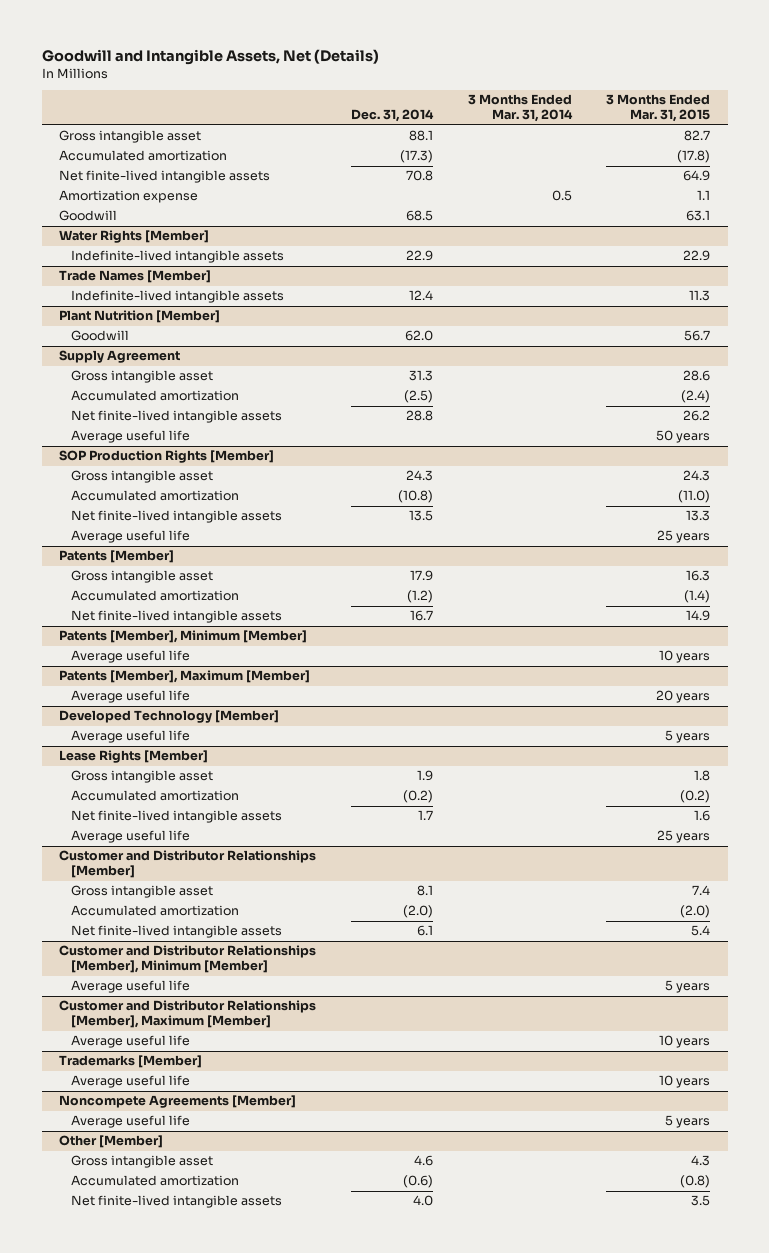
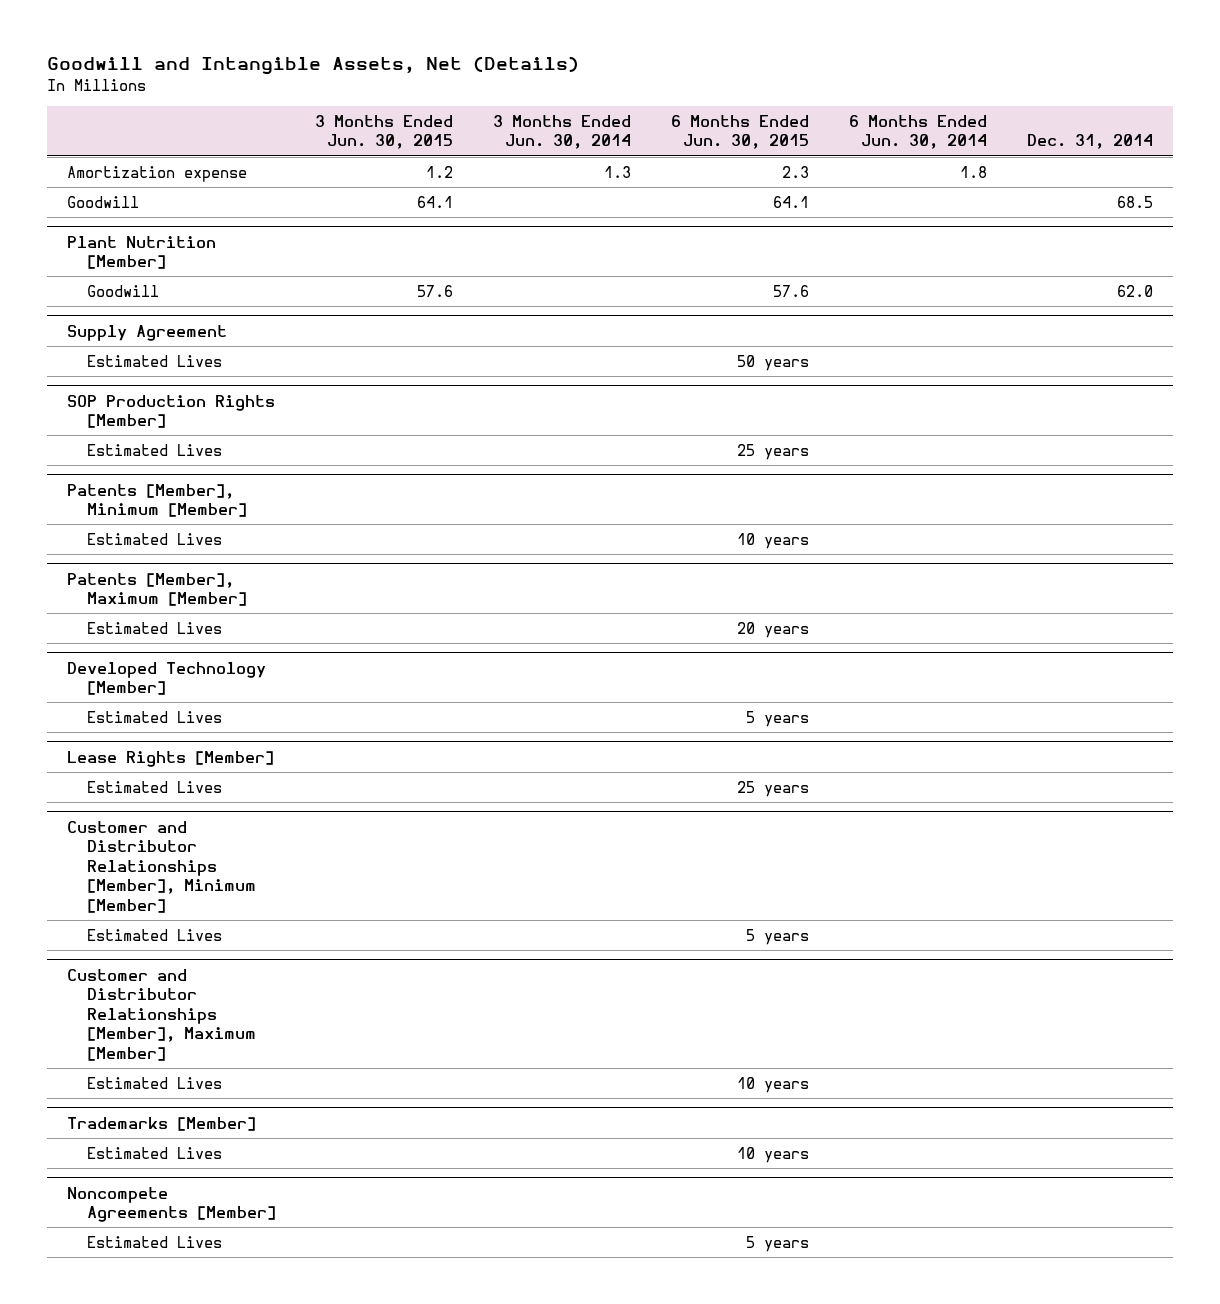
[467,94,573,123] 3 Months Ended Mar. 31, 2014 -> none
[606,94,711,123] 3 Months Ended Mar. 31, 2015 -> none
none -> [315,114,454,150] 3 Months Ended Jun. 30, 2015
none -> [493,114,632,150] 3 Months Ended Jun. 30, 2014
none -> [671,114,810,150] 6 Months Ended Jun. 30, 2015
none -> [848,114,987,150] 6 Months Ended Jun. 30, 2014
[58,130,201,144] Gross intangible asset -> none
[58,150,227,162] Accumulated amortization -> none
[58,170,270,184] Net finite-lived intangible assets -> none
[58,230,209,244] Water Rights [Member] -> none
[71,250,285,264] Indefinite-lived intangible assets -> none
[58,270,211,284] Trade Names [Member] -> none
[71,290,285,304] Indefinite-lived intangible assets -> none
[71,370,214,384] Gross intangible asset -> none
[71,390,240,402] Accumulated amortization -> none
[71,410,283,424] Net finite-lived intangible assets -> none
[71,430,191,444] Average useful life -> [86,354,222,367] Estimated Lives
[71,470,214,484] Gross intangible asset -> none
[71,490,240,502] Accumulated amortization -> none
[71,510,283,524] Net finite-lived intangible assets -> none
[58,550,174,564] Patents [Member] -> none
[71,570,214,584] Gross intangible asset -> none
[71,590,240,602] Accumulated amortization -> none
[71,610,283,624] Net finite-lived intangible assets -> none
[71,530,191,544] Average useful life -> [86,443,222,456] Estimated Lives
[71,650,191,664] Average useful life -> [86,532,222,545] Estimated Lives
[71,690,191,704] Average useful life -> [86,621,222,634] Estimated Lives
[71,730,191,744] Average useful life -> [86,710,222,723] Estimated Lives
[71,770,214,784] Gross intangible asset -> none
[71,790,240,802] Accumulated amortization -> none
[71,810,283,824] Net finite-lived intangible assets -> none
[58,850,316,879] Customer and Distributor Relationships [Member] -> none
[71,885,214,899] Gross intangible asset -> none
[71,905,240,917] Accumulated amortization -> none
[71,925,283,939] Net finite-lived intangible assets -> none
[71,830,191,844] Average useful life -> [86,780,222,793] Estimated Lives
[71,980,191,994] Average useful life -> [86,928,222,941] Estimated Lives
[71,1035,191,1049] Average useful life -> [86,1076,222,1089] Estimated Lives
[71,1075,191,1089] Average useful life -> [86,1146,222,1159] Estimated Lives
[58,1135,163,1149] Other [Member] -> none
[71,1155,214,1169] Gross intangible asset -> none
[71,1175,240,1187] Accumulated amortization -> none
[71,1195,283,1209] Net finite-lived intangible assets -> none
[71,1115,191,1129] Average useful life -> [86,1235,222,1248] Estimated Lives

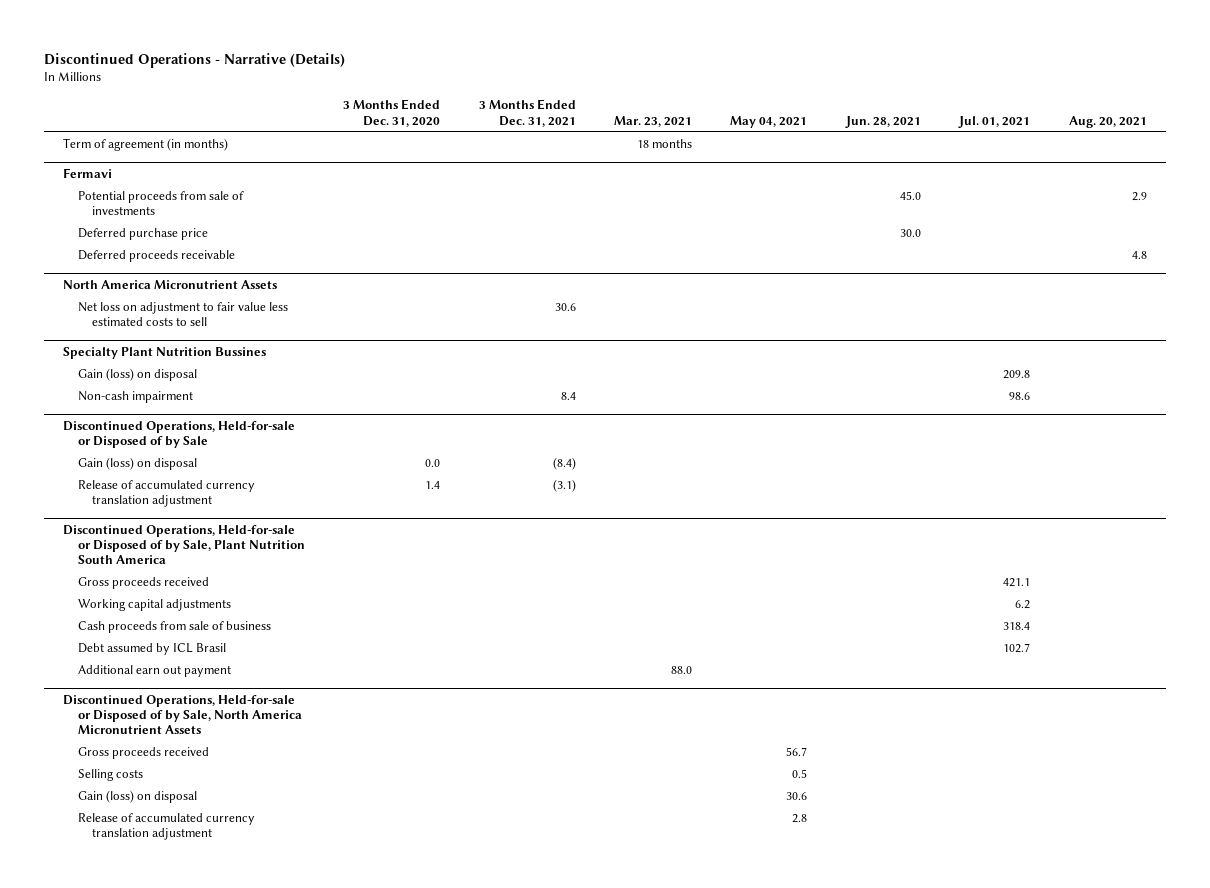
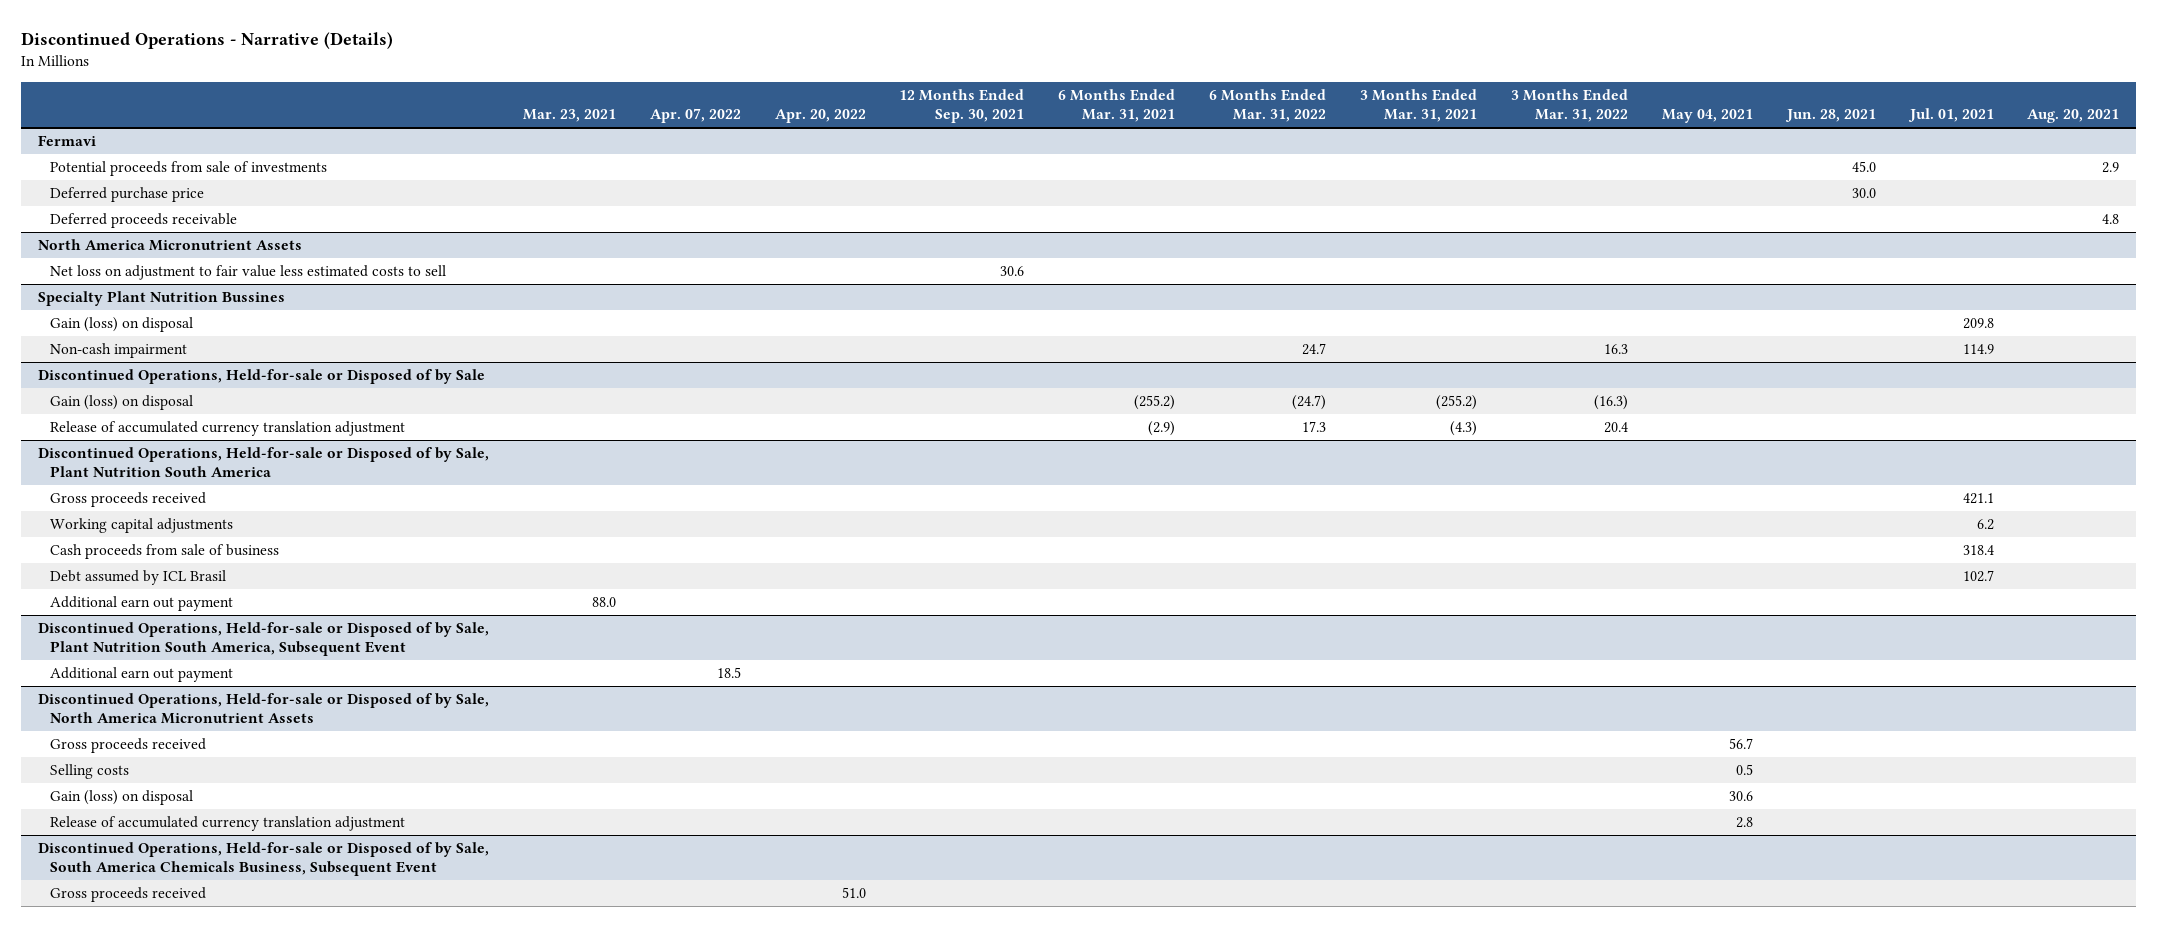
[343,99,441,127] 3 Months Ended Dec. 31, 2020 -> none
[478,99,576,127] 3 Months Ended Dec. 31, 2021 -> none
none -> [649,108,741,124] Apr. 07, 2022
none -> [774,109,866,124] Apr. 20, 2022
none -> [899,89,1025,124] 12 Months Ended Sep. 30, 2021
none -> [1058,89,1176,123] 6 Months Ended Mar. 31, 2021
none -> [1209,89,1327,123] 6 Months Ended Mar. 31, 2022
none -> [1360,89,1478,123] 3 Months Ended Mar. 31, 2021
none -> [1510,89,1628,123] 3 Months Ended Mar. 31, 2022
[63,138,229,152] Term of agreement (in months) -> none
[1009,392,1031,401] 98.6 -> [1962,344,1994,355] 114.9
none -> [37,622,489,657] Discontinued Operations, Held-for-sale or Disposed of by Sale, Plant Nutrition South America, Subsequent Event
none -> [49,667,233,683] Additional earn out payment
none -> [37,842,489,877] Discontinued Operations, Held-for-sale or Disposed of by Sale, South America Chemicals Business, Subsequent Event
none -> [49,887,206,903] Gross proceeds received

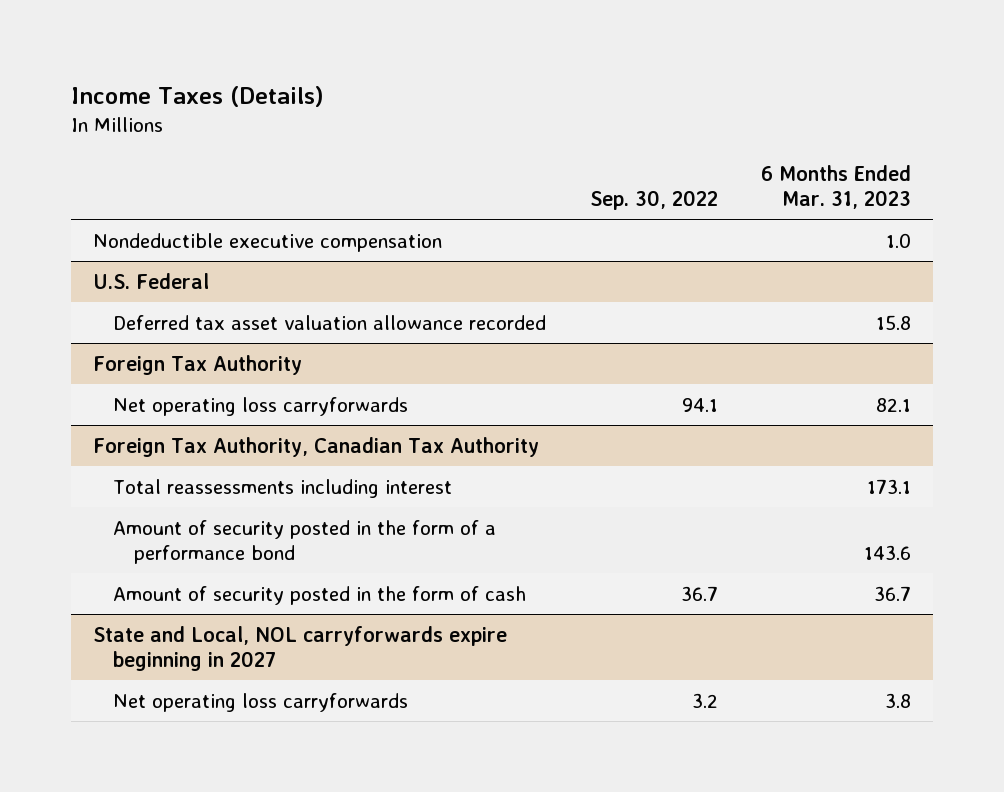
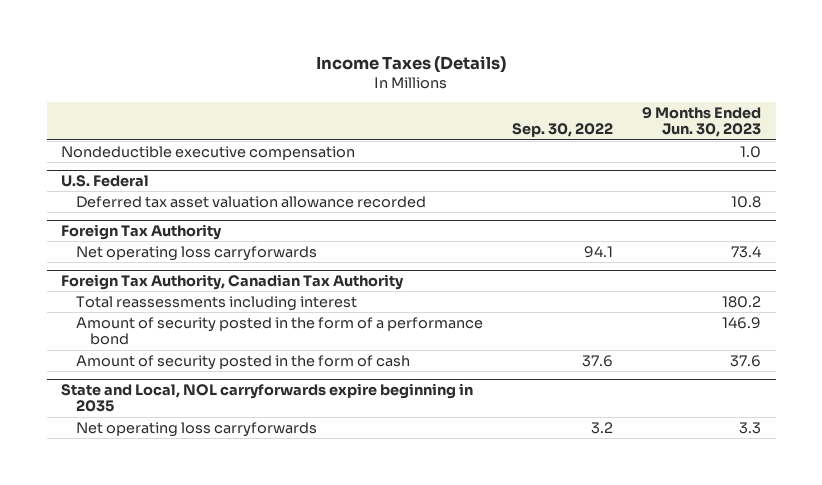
[761,164,912,209] 6 Months Ended Mar. 31, 2023 -> none
none -> [642,106,762,138] 9 Months Ended Jun. 30, 2023
[680,585,718,601] 36.7 -> [581,354,613,367] 37.6
[92,625,507,671] State and Local, NOL carryforwards expire beginning in 2027 -> [61,382,474,413] State and Local, NOL carryforwards expire beginning in 2035

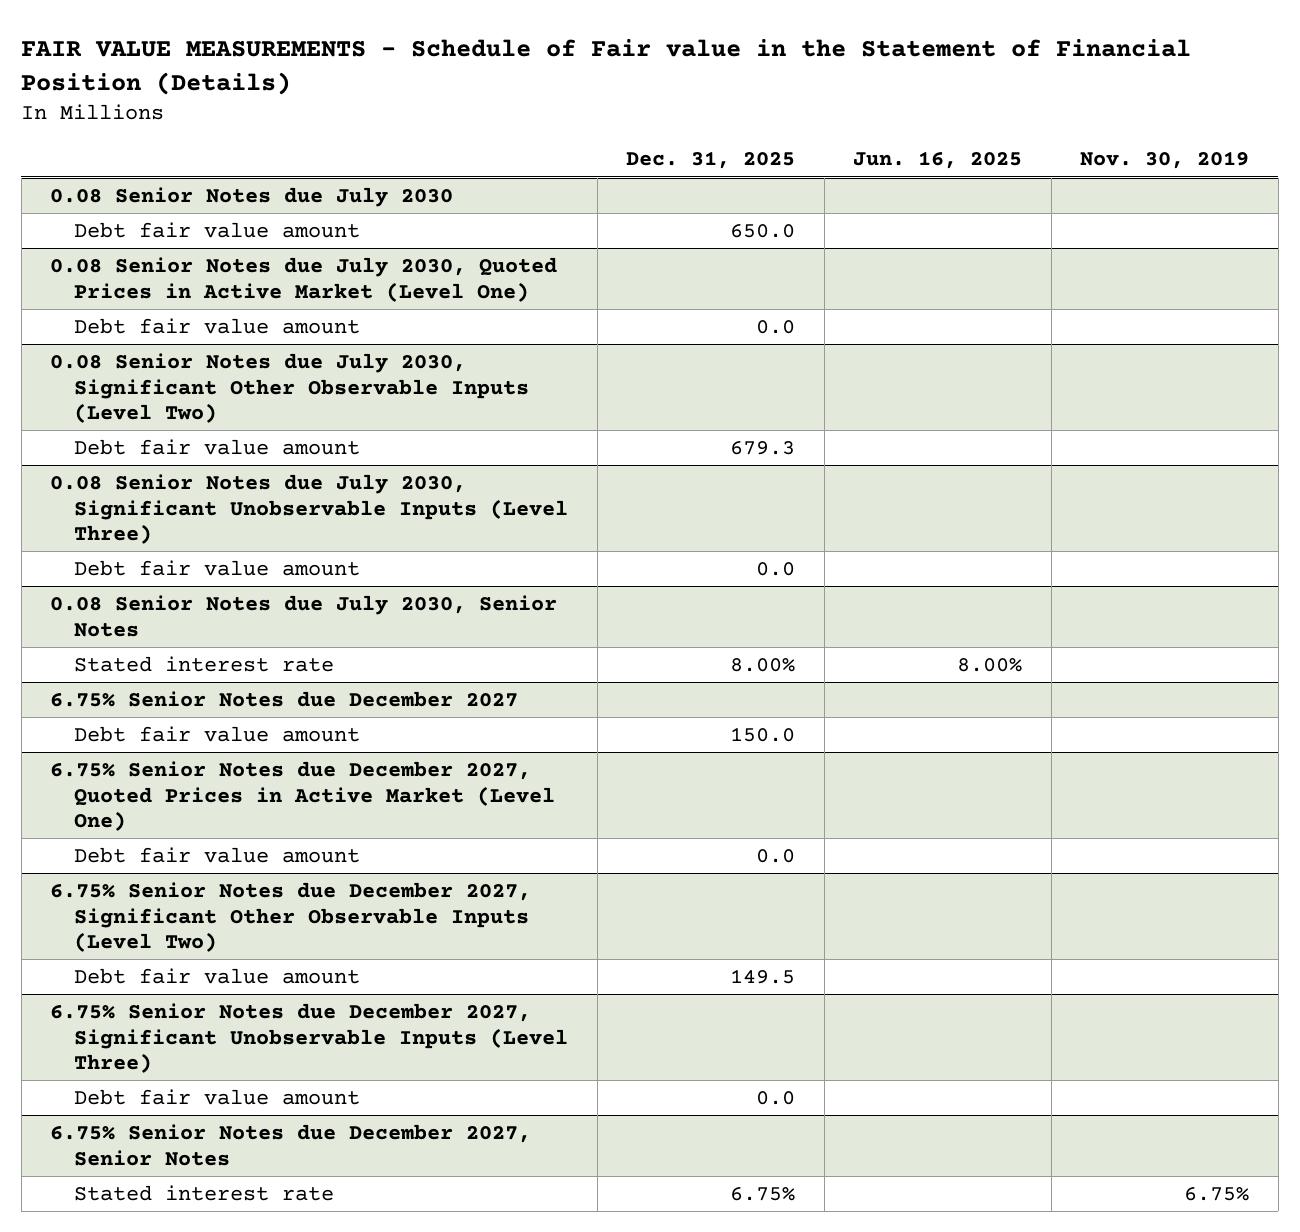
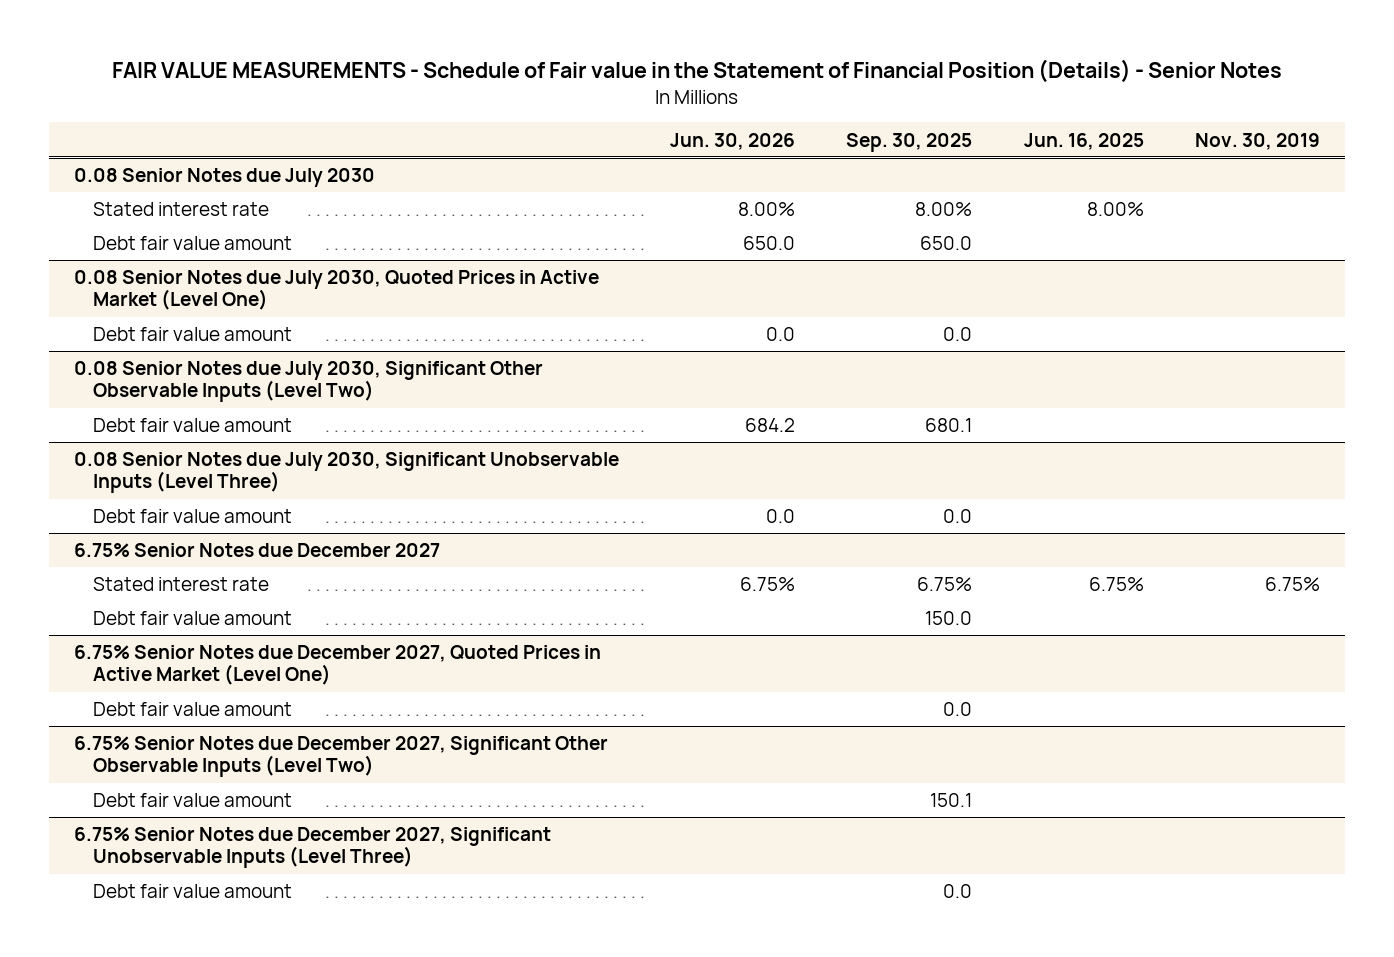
[21,38,1192,95] FAIR VALUE MEASUREMENTS - Schedule of Fair value in the Statement of Financial Position (Details) -> [111,59,1282,84] FAIR VALUE MEASUREMENTS - Schedule of Fair value in the Statement of Financial Position (Details) - Senior Notes
[626,151,796,170] Dec. 31, 2025 -> none
none -> [670,132,796,150] Jun. 30, 2026
none -> [846,132,973,152] Sep. 30, 2025
none -> [93,202,270,217] Stated interest rate
[50,595,558,637] 0.08 Senior Notes due July 2030, Senior Notes -> none
[74,656,335,673] Stated interest rate -> none
none -> [93,577,270,592] Stated interest rate
[50,1124,532,1166] 6.75% Senior Notes due December 2027, Senior Notes -> none
[74,1185,335,1202] Stated interest rate -> none

